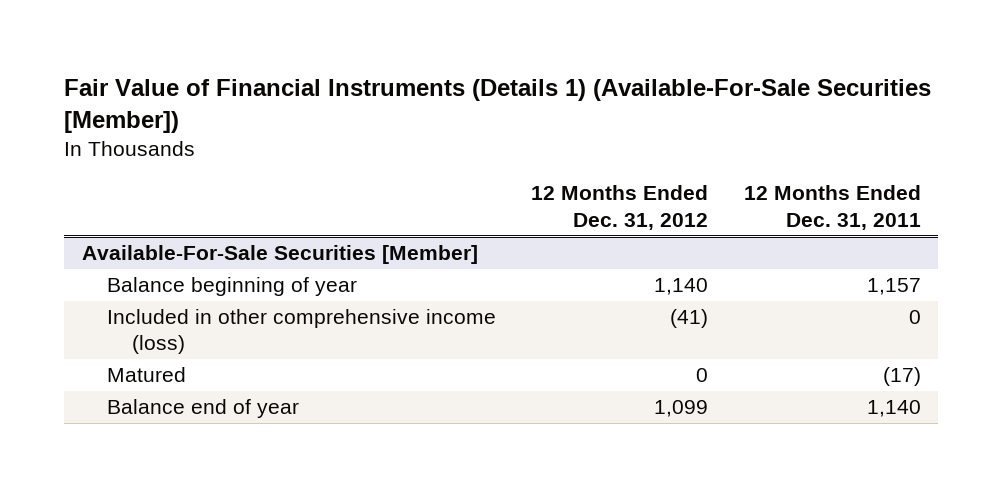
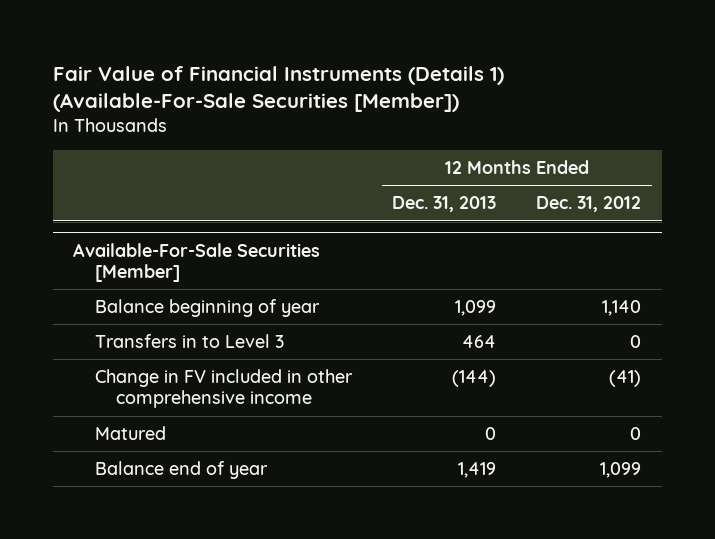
[743,185,921,230] 12 Months Ended Dec. 31, 2011 -> none
none -> [392,196,497,213] Dec. 31, 2013
none -> [94,333,284,348] Transfers in to Level 3
[106,309,496,355] Included in other comprehensive income (loss) -> [94,368,353,409] Change in FV included in other comprehensive income

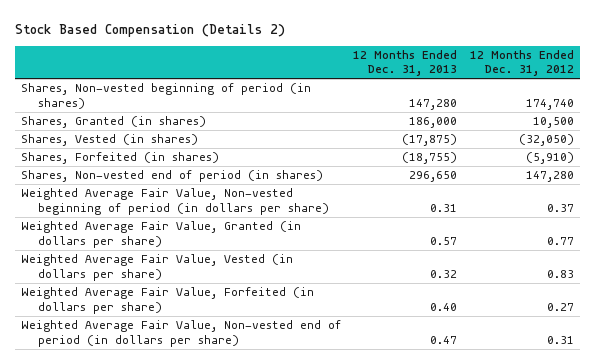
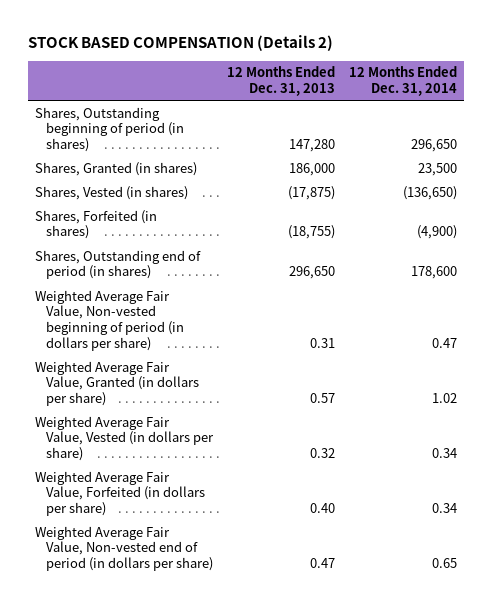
[15,23,286,37] Stock Based Compensation (Details 2) -> [27,34,333,51] STOCK BASED COMPENSATION (Details 2)
[469,49,574,77] 12 Months Ended Dec. 31, 2012 -> none
none -> [348,66,457,97] 12 Months Ended Dec. 31, 2014
[21,82,312,109] Shares, Non-vested beginning of period (in shares) -> [34,106,184,153] Shares, Outstanding beginning of period (in shares)
[21,169,324,182] Shares, Non-vested end of period (in shares) -> [34,249,201,280] Shares, Outstanding end of period (in shares)

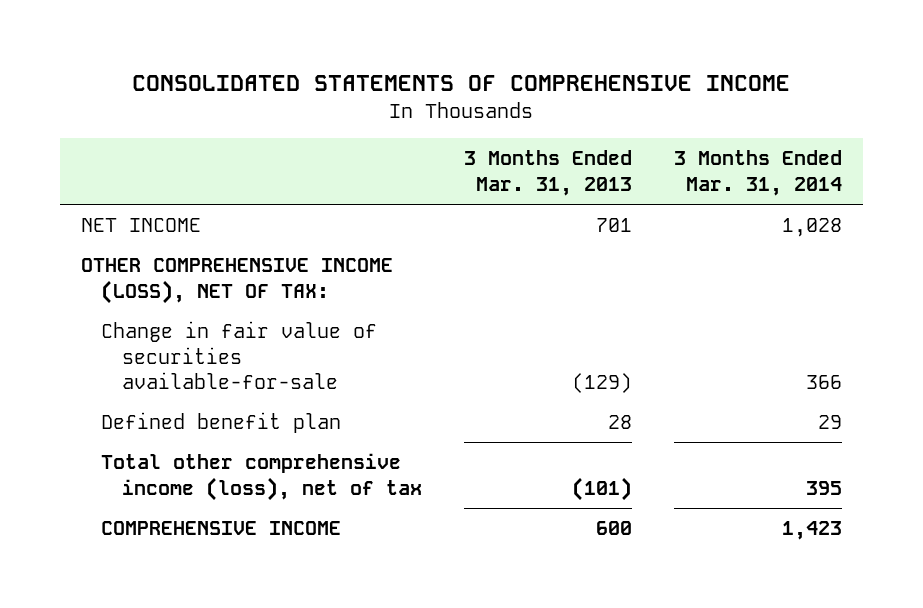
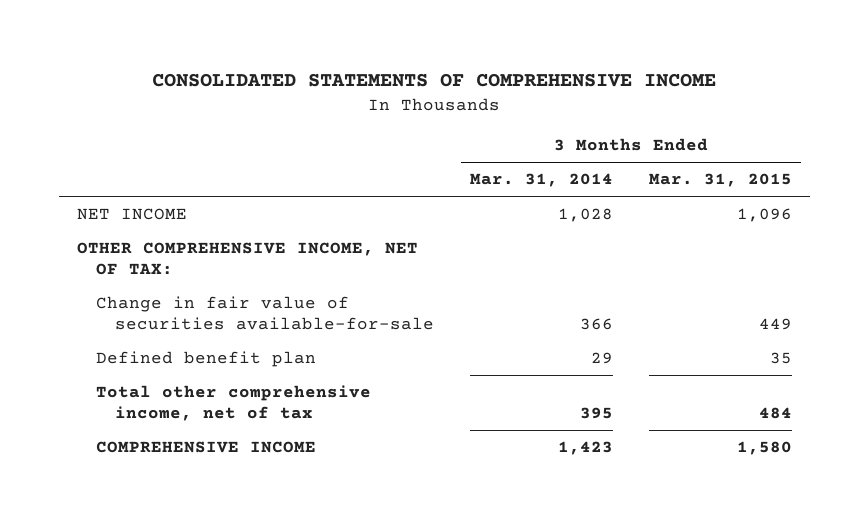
[463,150,632,197] 3 Months Ended Mar. 31, 2013 -> none
none -> [648,173,792,188] Mar. 31, 2015
[80,258,393,304] OTHER COMPREHENSIVE INCOME (LOSS), NET OF TAX: -> [76,242,418,276] OTHER COMPREHENSIVE INCOME, NET OF TAX:
[101,453,423,501] Total other comprehensive income (loss), net of tax -> [95,385,371,422] Total other comprehensive income, net of tax

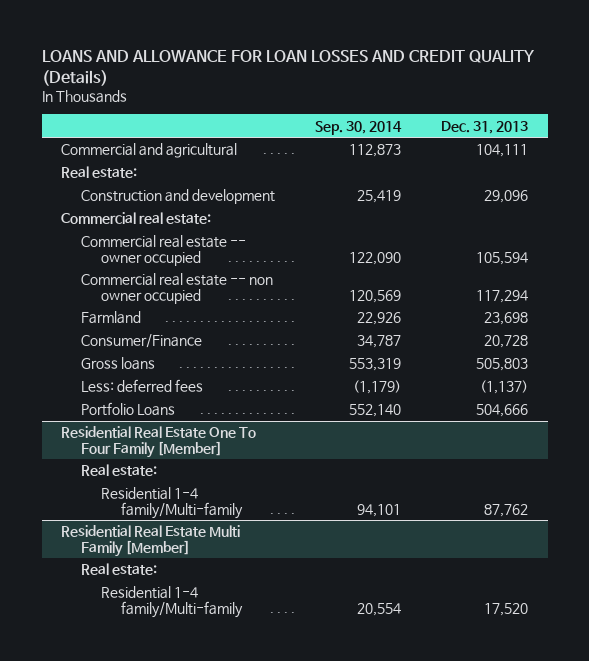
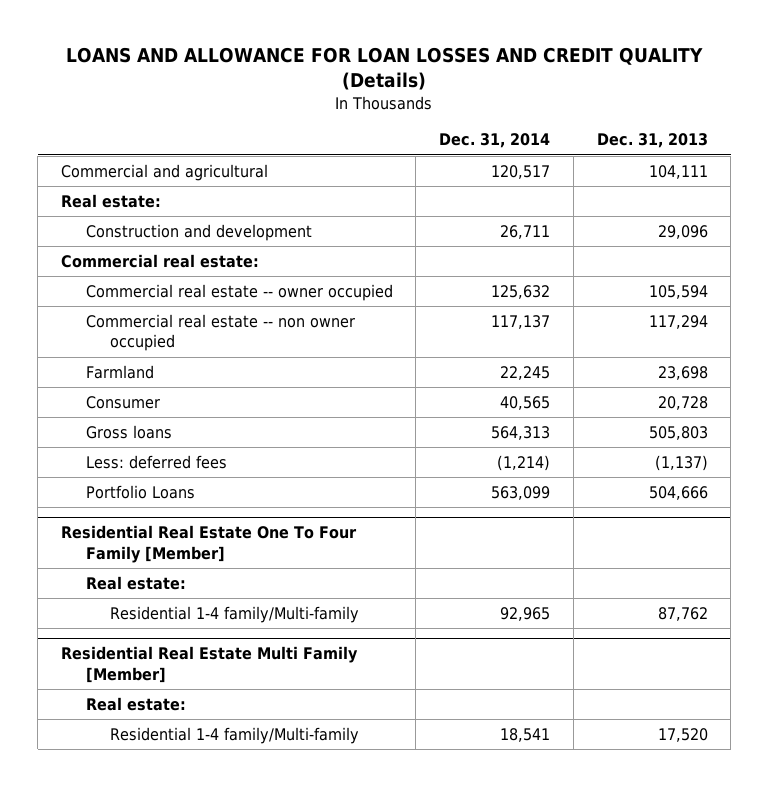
[314,120,402,135] Sep. 30, 2014 -> none
none -> [439,133,551,149] Dec. 31, 2014
[81,334,203,349] Consumer/Finance -> [85,396,160,410] Consumer

